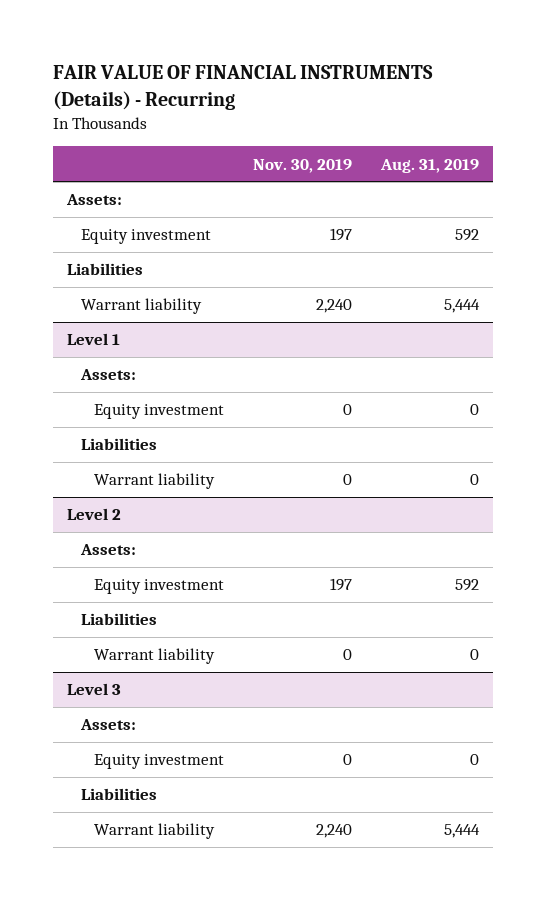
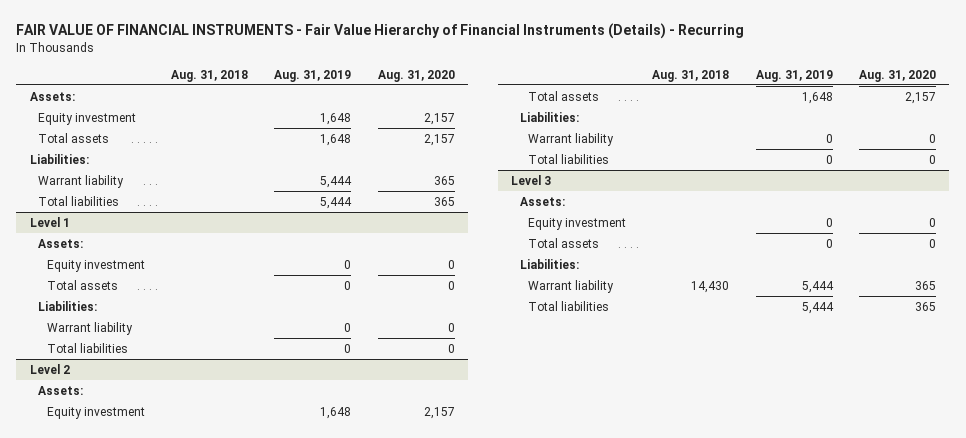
[52,65,433,111] FAIR VALUE OF FINANCIAL INSTRUMENTS (Details) - Recurring -> [16,23,745,40] FAIR VALUE OF FINANCIAL INSTRUMENTS - Fair Value Hierarchy of Financial Instruments (Details) - Recurring
[252,158,352,173] Nov. 30, 2019 -> none
none -> [170,69,248,82] Aug. 31, 2018
none -> [377,69,455,82] Aug. 31, 2020
[454,229,479,242] 592 -> [320,112,352,125] 1,648
none -> [38,132,110,143] Total assets
[67,263,144,276] Liabilities -> [29,153,89,164] Liabilities:
none -> [38,195,120,206] Total liabilities
none -> [46,279,118,290] Total assets
[80,438,157,451] Liabilities -> [38,300,98,311] Liabilities:
none -> [46,342,128,353] Total liabilities
[454,579,479,592] 592 -> [320,406,352,419] 1,648
none -> [528,90,600,101] Total assets
[80,613,157,626] Liabilities -> [519,111,579,122] Liabilities:
none -> [528,153,610,164] Total liabilities
none -> [528,237,600,248] Total assets
[80,788,157,801] Liabilities -> [519,258,579,269] Liabilities:
none -> [528,300,610,311] Total liabilities

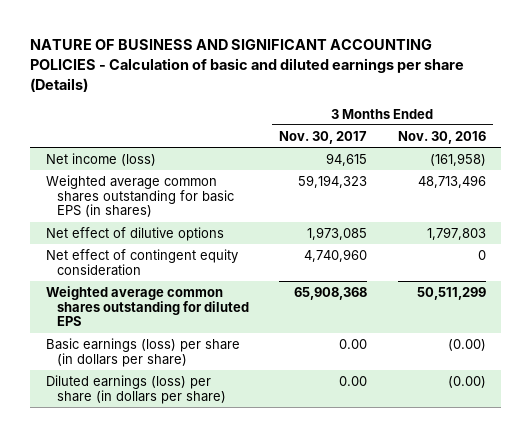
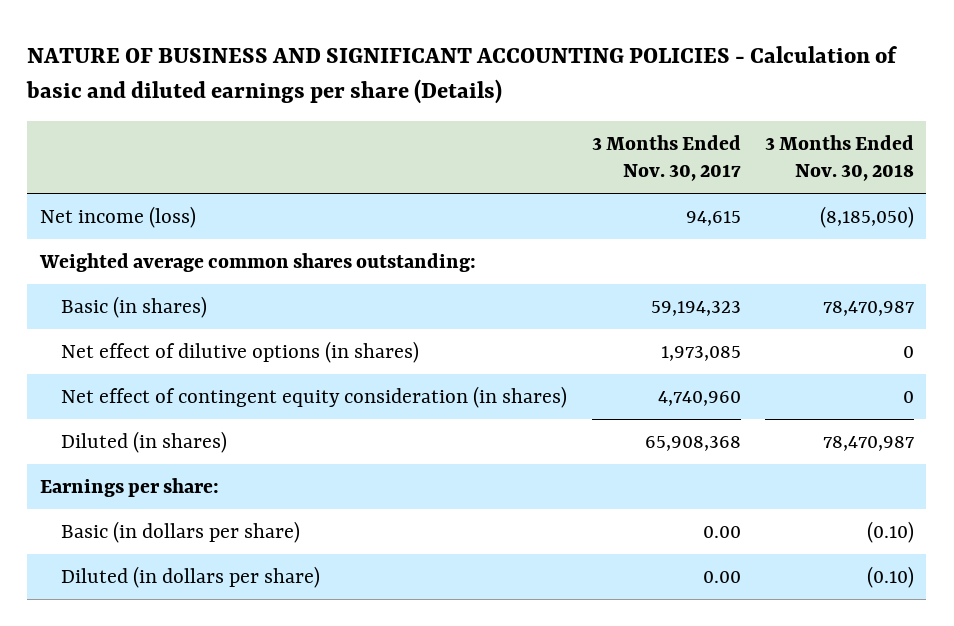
[397,130,486,144] Nov. 30, 2016 -> none
none -> [765,134,915,182] 3 Months Ended Nov. 30, 2018
none -> [38,252,476,272] Weighted average common shares outstanding:
[45,174,234,218] Weighted average common shares outstanding for basic EPS (in shares) -> [61,295,208,318] Basic (in shares)
[45,226,224,241] Net effect of dilutive options -> [61,340,420,363] Net effect of dilutive options (in shares)
[45,248,238,276] Net effect of contingent equity consideration -> [61,385,568,408] Net effect of contingent equity consideration (in shares)
[45,285,249,327] Weighted average common shares outstanding for diluted EPS -> [61,430,228,453] Diluted (in shares)
none -> [39,477,219,497] Earnings per share:
[45,337,240,367] Basic earnings (loss) per share (in dollars per share) -> [61,520,301,543] Basic (in dollars per share)
[45,374,226,404] Diluted earnings (loss) per share (in dollars per share) -> [61,565,321,588] Diluted (in dollars per share)

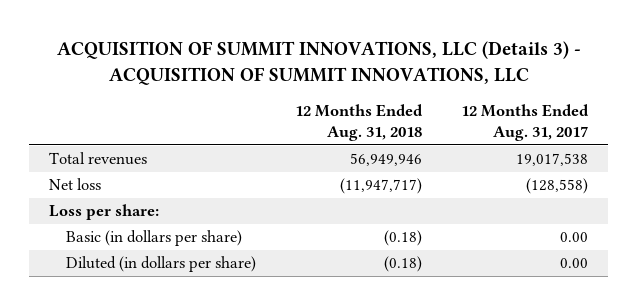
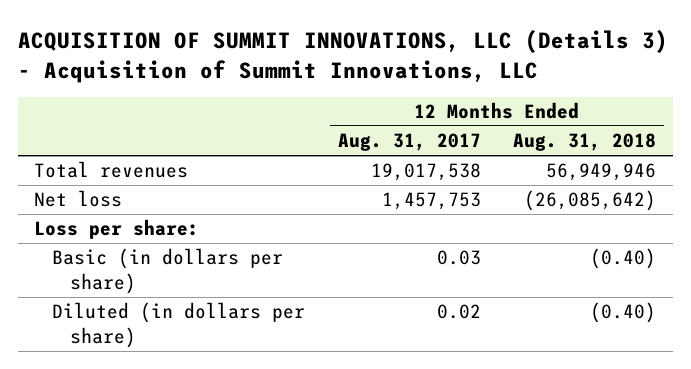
[56,41,581,85] ACQUISITION OF SUMMIT INNOVATIONS, LLC (Details 3) - ACQUISITION OF SUMMIT INNOVATIONS, LLC -> [18,29,669,83] ACQUISITION OF SUMMIT INNOVATIONS, LLC (Details 3) - Acquisition of Summit Innovations, LLC
[340,178,423,195] (11,947,717) -> [524,190,657,212] (26,085,642)
[526,178,589,195] (128,558) -> [381,192,481,211] 1,457,753
[384,230,423,247] (0.18) -> [590,248,657,270] (0.40)
[560,232,589,243] 0.00 -> [436,250,481,266] 0.03
[384,256,423,273] (0.18) -> [590,302,657,324] (0.40)
[560,258,589,269] 0.00 -> [436,304,481,320] 0.02

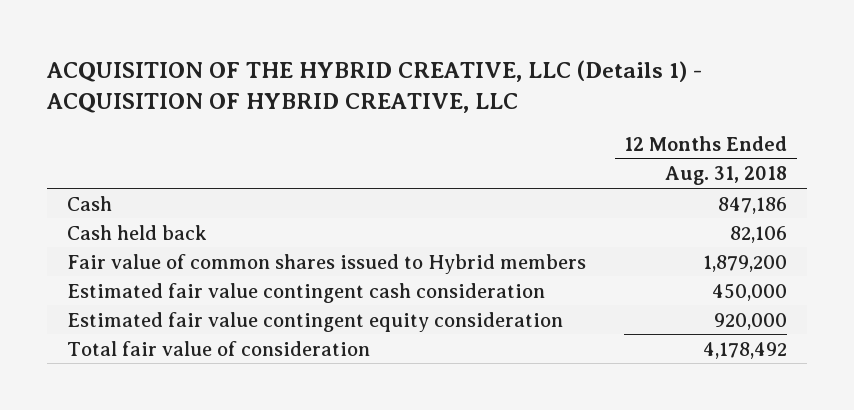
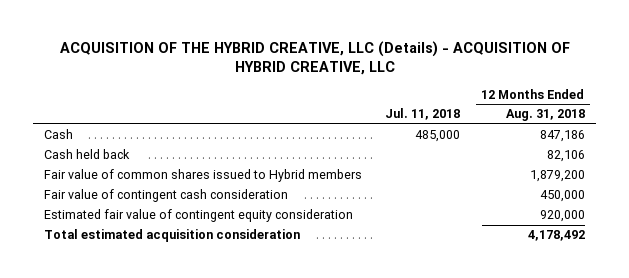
[46,60,703,114] ACQUISITION OF THE HYBRID CREATIVE, LLC (Details 1) - ACQUISITION OF HYBRID CREATIVE, LLC -> [59,40,570,75] ACQUISITION OF THE HYBRID CREATIVE, LLC (Details) - ACQUISITION OF HYBRID CREATIVE, LLC
none -> [384,108,460,121] Jul. 11, 2018
[66,282,545,303] Estimated fair value contingent cash consideration -> [44,189,289,203] Fair value of contingent cash consideration
[66,311,563,332] Estimated fair value contingent equity consideration -> [44,209,354,223] Estimated fair value of contingent equity consideration
[66,340,370,356] Total fair value of consideration -> [44,229,301,243] Total estimated acquisition consideration

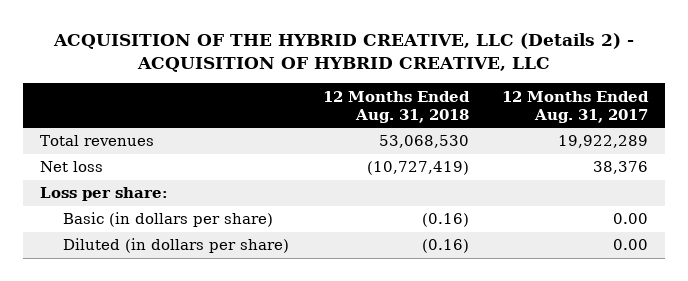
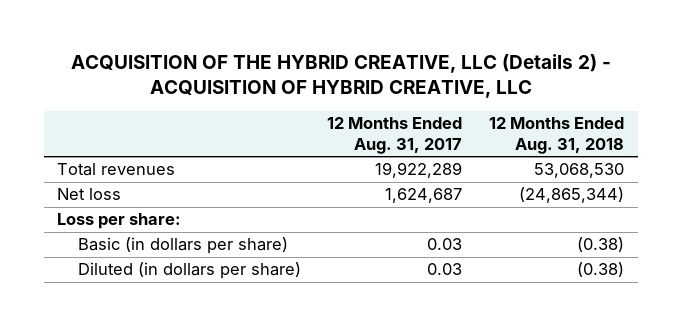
[366,161,469,176] (10,727,419) -> [519,187,625,204] (24,865,344)
[593,161,649,175] 38,376 -> [385,188,463,204] 1,624,687
[421,213,469,228] (0.16) -> [577,237,625,253] (0.38)
[613,213,649,225] 0.00 -> [427,238,463,251] 0.03
[421,239,469,254] (0.16) -> [577,262,625,278] (0.38)
[613,239,649,251] 0.00 -> [427,263,463,276] 0.03

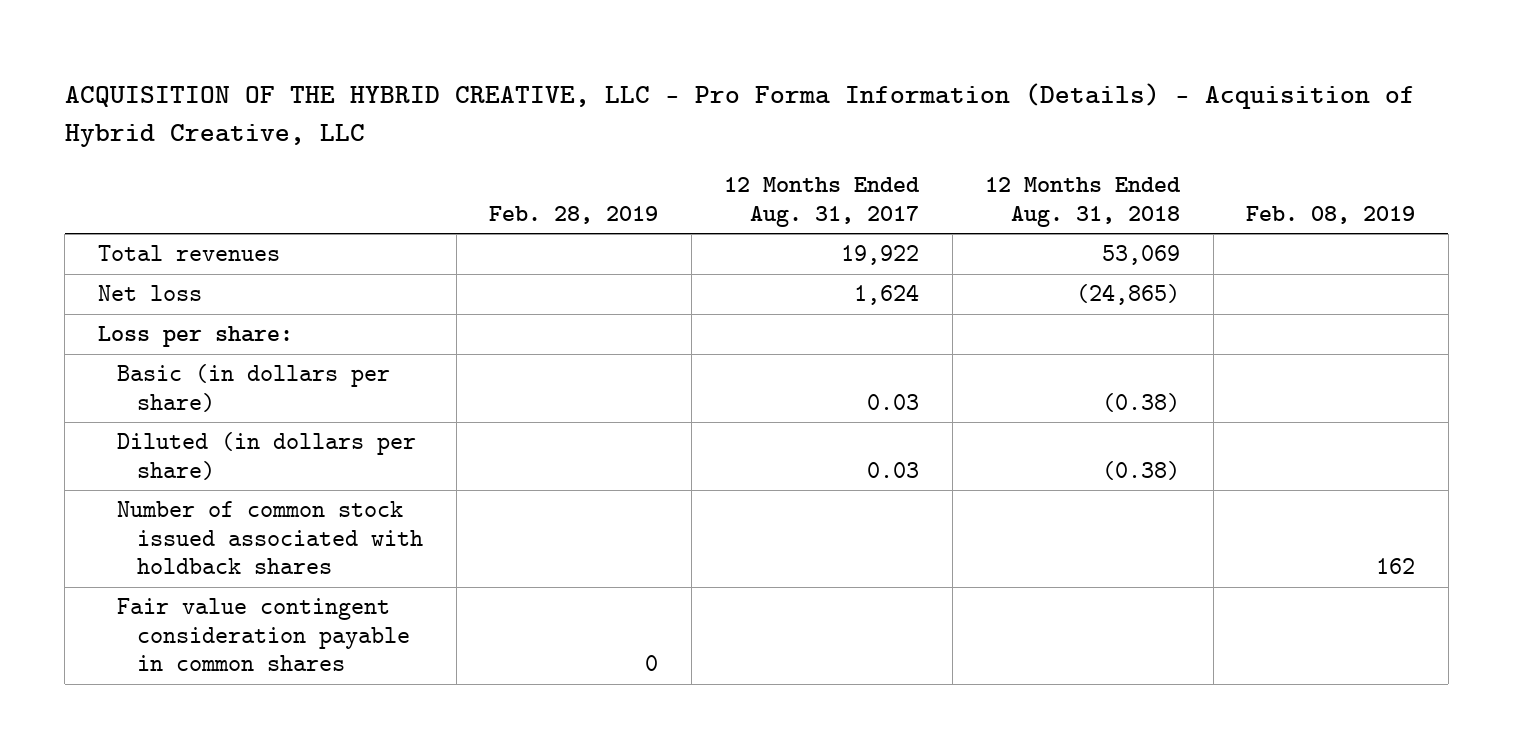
[70,53,611,99] ACQUISITION OF THE HYBRID CREATIVE, LLC (Details 2) - ACQUISITION OF HYBRID CREATIVE, LLC -> [64,82,1415,147] ACQUISITION OF THE HYBRID CREATIVE, LLC - Pro Forma Information (Details) - Acquisition of Hybrid Creative, LLC
none -> [489,205,659,224] Feb. 28, 2019
none -> [1246,205,1416,224] Feb. 08, 2019
[375,162,463,179] 19,922,289 -> [841,245,920,266] 19,922
[534,163,625,179] 53,068,530 -> [1102,245,1181,266] 53,069
[385,188,463,204] 1,624,687 -> [854,284,920,306] 1,624
[519,187,625,204] (24,865,344) -> [1076,284,1181,306] (24,865)
none -> [117,501,424,575] Number of common stock issued associated with holdback shares
none -> [117,598,411,672] Fair value contingent consideration payable in common shares

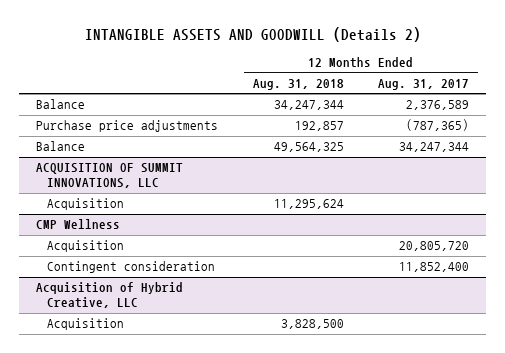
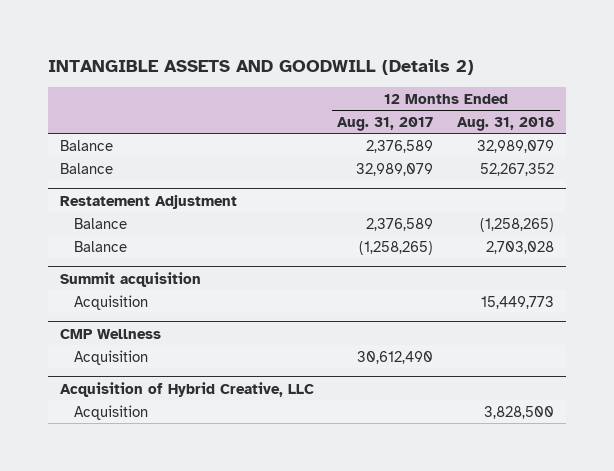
[36,120,219,133] Purchase price adjustments -> none
[273,100,344,111] 34,247,344 -> [476,139,554,153] 32,989,079
[273,142,344,153] 49,564,325 -> [479,162,554,176] 52,267,352
[399,142,470,153] 34,247,344 -> [356,162,434,176] 32,989,079
none -> [60,194,238,209] Restatement Adjustment
none -> [73,217,127,229] Balance
none -> [73,240,127,252] Balance
[36,163,184,189] ACQUISITION OF SUMMIT INNOVATIONS, LLC -> [60,271,202,287] Summit acquisition
[273,199,344,210] 11,295,624 -> [480,295,554,309] 15,449,773
[46,261,215,274] Contingent consideration -> none
[399,241,470,252] 20,805,720 -> [357,350,434,364] 30,612,490

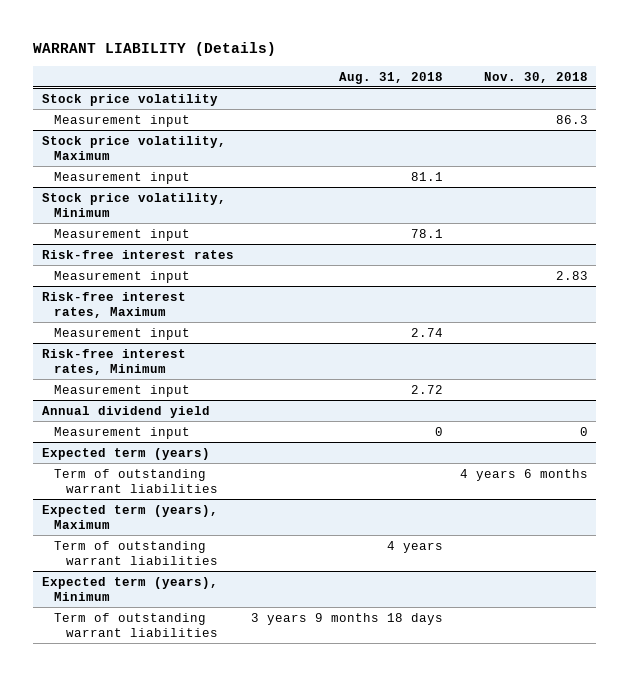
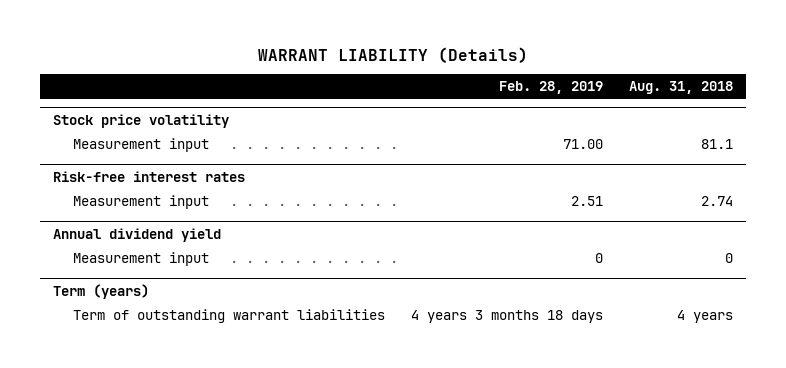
[483,71,588,83] Nov. 30, 2018 -> none
none -> [499,81,604,95] Feb. 28, 2019
[54,114,191,127] Measurement input -> none
[41,135,226,160] Stock price volatility, Maximum -> none
[41,192,226,217] Stock price volatility, Minimum -> none
[54,228,191,241] Measurement input -> none
[54,270,191,283] Measurement input -> none
[41,291,186,318] Risk-free interest rates, Maximum -> none
[41,348,186,375] Risk-free interest rates, Minimum -> none
[54,384,191,397] Measurement input -> none
[54,468,219,493] Term of outstanding warrant liabilities -> none
[41,504,218,529] Expected term (years), Maximum -> none
[41,447,210,460] Expected term (years) -> [53,283,150,299] Term (years)
[41,576,218,601] Expected term (years), Minimum -> none
[54,612,219,637] Term of outstanding warrant liabilities -> none

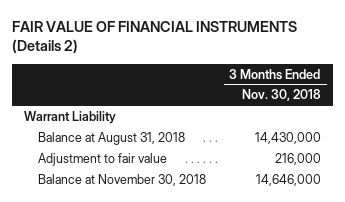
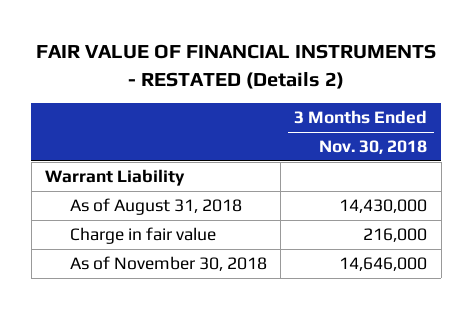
[12,20,298,54] FAIR VALUE OF FINANCIAL INSTRUMENTS (Details 2) -> [36,44,437,89] FAIR VALUE OF FINANCIAL INSTRUMENTS - RESTATED (Details 2)
[38,131,186,145] Balance at August 31, 2018 -> [70,198,243,216] As of August 31, 2018
[38,152,168,166] Adjustment to fair value -> [70,227,217,245] Charge in fair value
[38,173,207,186] Balance at November 30, 2018 -> [70,256,268,272] As of November 30, 2018

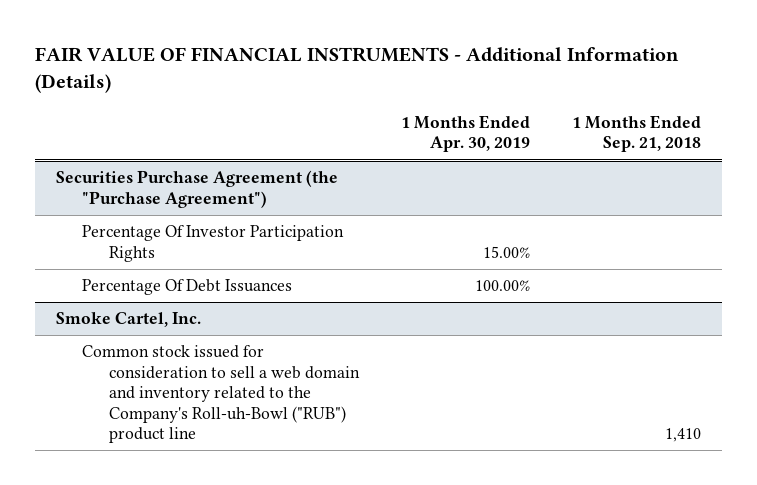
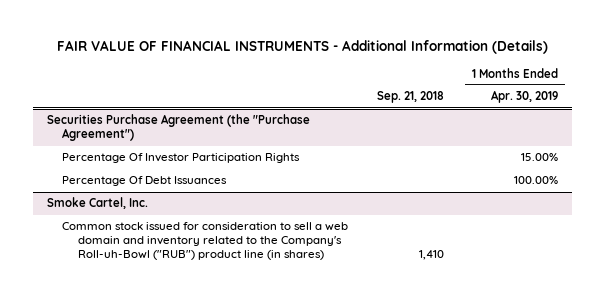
[571,114,701,153] 1 Months Ended Sep. 21, 2018 -> none
none -> [376,91,444,104] Sep. 21, 2018
[82,345,360,444] Common stock issued for consideration to sell a web domain and inventory related to the Company's Roll-uh-Bowl ("RUB") product line -> [62,222,349,261] Common stock issued for consideration to sell a web domain and inventory related to the Company's Roll-uh-Bowl ("RUB") product line (in shares)

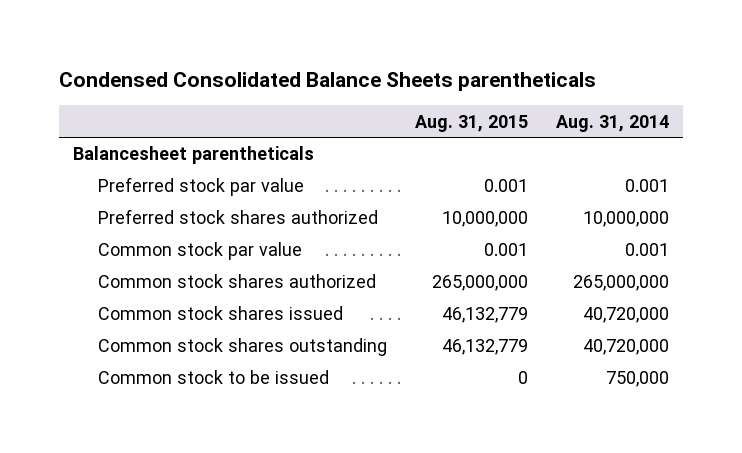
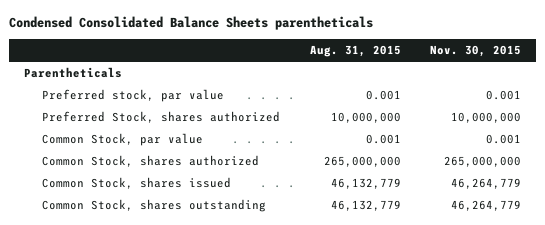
[556,114,670,132] Aug. 31, 2014 -> none
none -> [430,44,522,57] Nov. 30, 2015
[97,370,329,385] Common stock to be issued -> none
[73,146,315,165] Balancesheet parentheticals -> [24,67,123,79] Parentheticals
[97,177,304,197] Preferred stock par value -> [42,89,225,103] Preferred stock, par value
[97,209,378,225] Preferred stock shares authorized -> [42,111,281,124] Preferred Stock, shares authorized
[97,242,302,261] Common stock par value -> [42,133,204,147] Common Stock, par value
[97,274,376,289] Common stock shares authorized -> [42,155,260,168] Common Stock, shares authorized
[97,306,343,321] Common stock shares issued -> [42,177,232,190] Common Stock, shares issued
[97,338,387,357] Common stock shares outstanding -> [42,199,267,213] Common Stock, shares outstanding

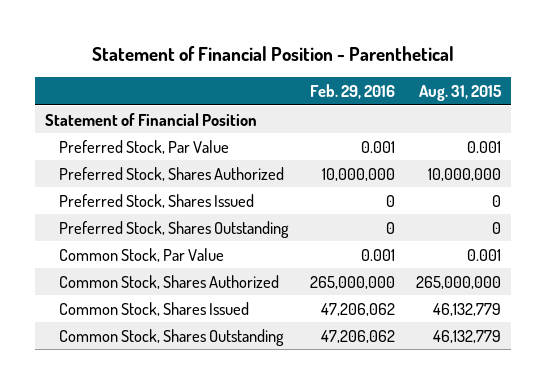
[9,16,374,31] Condensed Consolidated Balance Sheets parentheticals -> [91,45,454,61] Statement of Financial Position - Parenthetical
[430,44,522,57] Nov. 30, 2015 -> none
none -> [309,84,395,100] Feb. 29, 2016
[24,67,123,79] Parentheticals -> none
none -> [45,112,258,126] Statement of Financial Position
[42,89,225,103] Preferred stock, par value -> [58,139,229,154] Preferred Stock, Par Value
[42,111,281,124] Preferred Stock, shares authorized -> [58,166,284,181] Preferred Stock, Shares Authorized
none -> [58,193,254,208] Preferred Stock, Shares Issued
none -> [58,220,289,238] Preferred Stock, Shares Outstanding
[42,133,204,147] Common Stock, par value -> [58,247,224,262] Common Stock, Par Value
[42,155,260,168] Common Stock, shares authorized -> [58,274,279,289] Common Stock, Shares Authorized
[42,177,232,190] Common Stock, shares issued -> [58,301,249,316] Common Stock, Shares Issued
[42,199,267,213] Common Stock, shares outstanding -> [58,328,284,346] Common Stock, Shares Outstanding

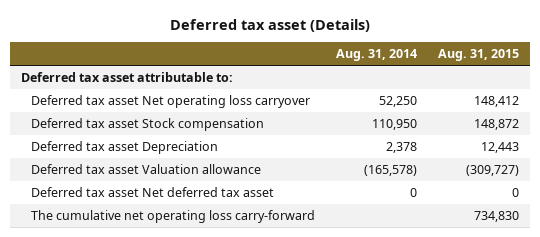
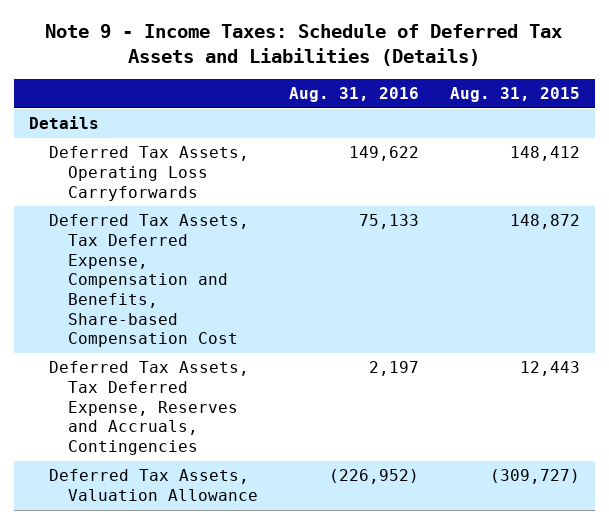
[169,18,370,32] Deferred tax asset (Details) -> [45,24,563,67] Note 9 - Income Taxes: Schedule of Deferred Tax Assets and Liabilities (Details)
[336,49,418,62] Aug. 31, 2014 -> none
none -> [288,87,419,103] Aug. 31, 2016
[20,72,233,83] Deferred tax asset attributable to: -> none
[30,187,274,198] Deferred tax asset Net deferred tax asset -> none
[30,210,315,224] The cumulative net operating loss carry-forward -> none
none -> [29,116,100,130] Details
[30,95,310,109] Deferred tax asset Net operating loss carryover -> [48,146,249,201] Deferred Tax Assets, Operating Loss Carryforwards
[30,118,264,132] Deferred tax asset Stock compensation -> [48,214,249,348] Deferred Tax Assets, Tax Deferred Expense, Compensation and Benefits, Share-based Compensation Cost
[30,141,218,155] Deferred tax asset Depreciation -> [48,361,249,455] Deferred Tax Assets, Tax Deferred Expense, Reserves and Accruals, Contingencies
[30,164,261,175] Deferred tax asset Valuation allowance -> [48,469,259,501] Deferred Tax Assets, Valuation Allowance

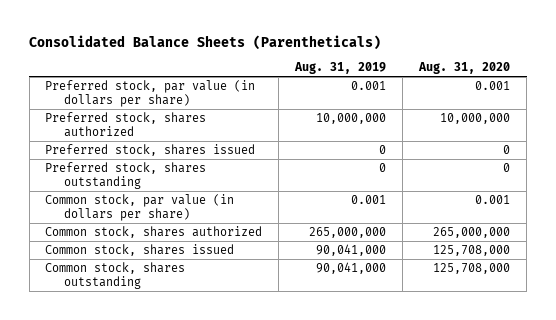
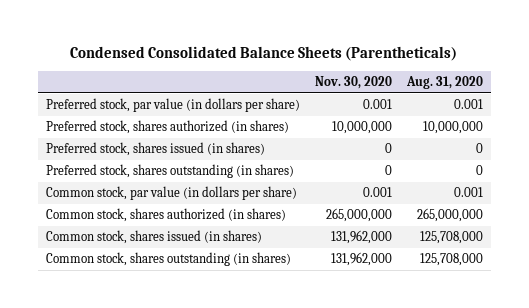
[29,34,382,50] Consolidated Balance Sheets (Parentheticals) -> [70,46,458,62] Condensed Consolidated Balance Sheets (Parentheticals)
[294,62,387,75] Aug. 31, 2019 -> none
none -> [314,76,392,90] Nov. 30, 2020
[45,112,207,138] Preferred stock, shares authorized -> [45,120,289,135] Preferred stock, shares authorized (in shares)
[45,144,256,157] Preferred stock, shares issued -> [45,142,265,157] Preferred stock, shares issued (in shares)
[45,162,207,190] Preferred stock, shares outstanding -> [45,164,294,179] Preferred stock, shares outstanding (in shares)
[45,226,263,239] Common stock, shares authorized -> [45,208,286,223] Common stock, shares authorized (in shares)
[45,244,235,257] Common stock, shares issued -> [45,230,262,245] Common stock, shares issued (in shares)
[45,262,186,290] Common stock, shares outstanding -> [45,252,291,267] Common stock, shares outstanding (in shares)

